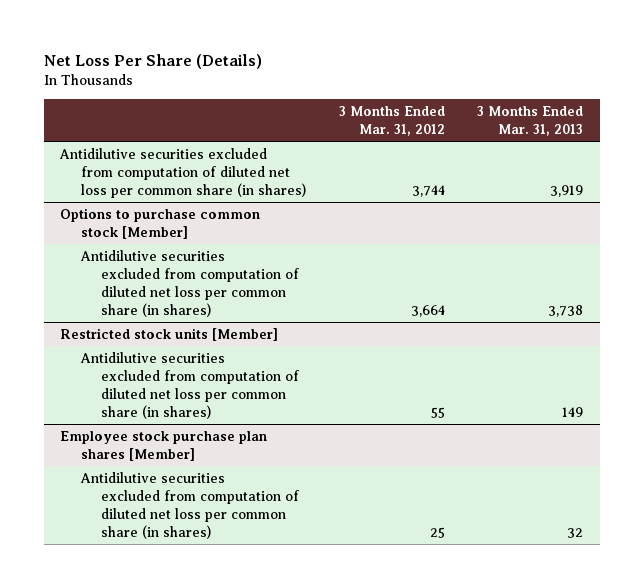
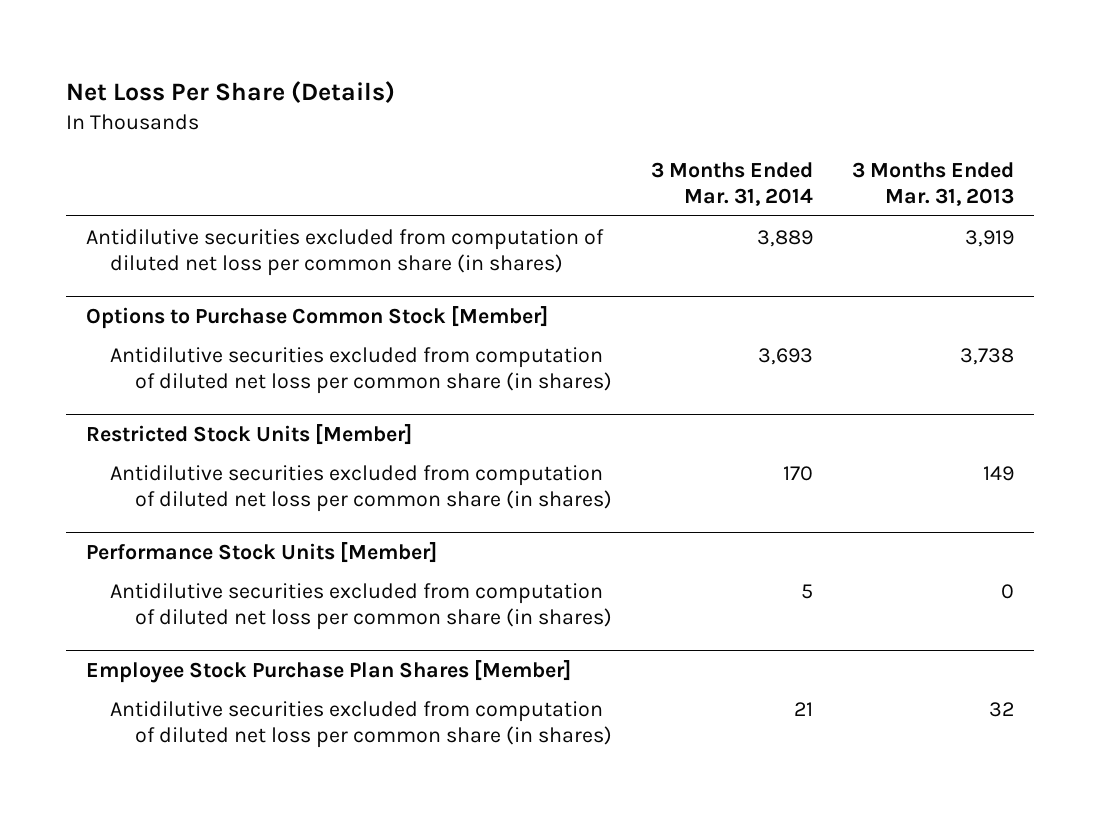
[338,105,445,136] 3 Months Ended Mar. 31, 2012 -> none
none -> [651,161,814,207] 3 Months Ended Mar. 31, 2014
[60,208,261,240] Options to purchase common stock [Member] -> [85,305,548,329] Options to Purchase Common Stock [Member]
[60,328,279,342] Restricted stock units [Member] -> [85,423,412,445] Restricted Stock Units [Member]
none -> [85,541,437,563] Performance Stock Units [Member]
none -> [110,582,613,630] Antidilutive securities excluded from computation of diluted net loss per common share (in shares)
[60,431,268,462] Employee stock purchase plan shares [Member] -> [85,659,571,683] Employee Stock Purchase Plan Shares [Member]

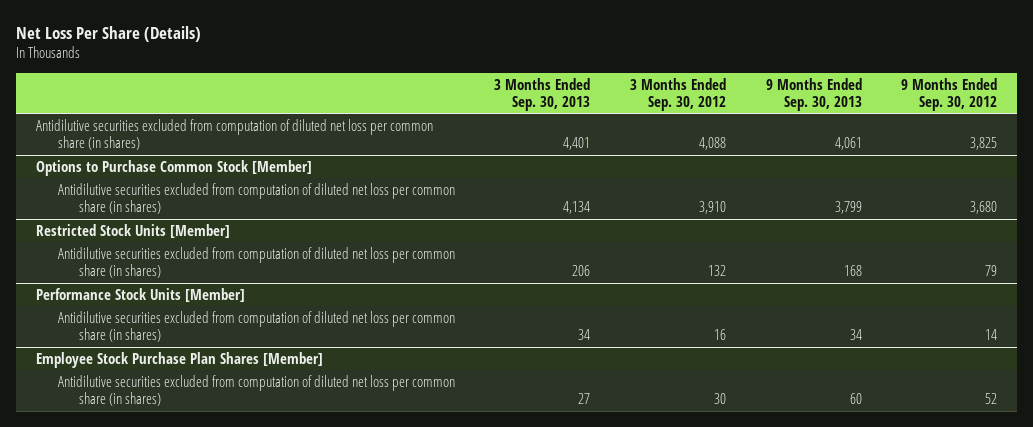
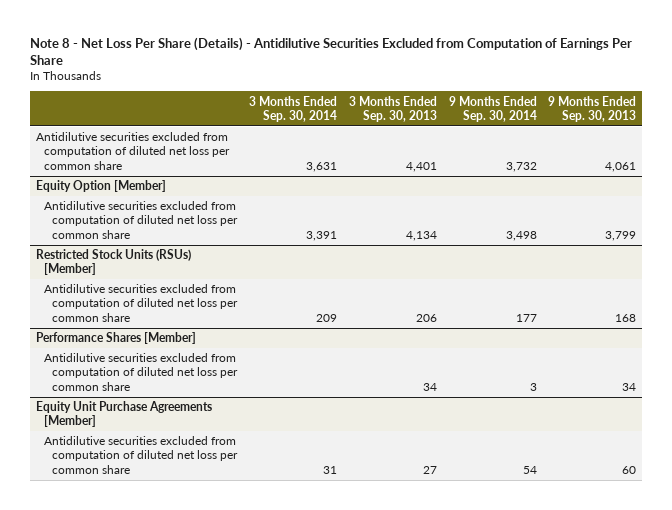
[16,25,202,42] Net Loss Per Share (Details) -> [30,36,633,66] Note 8 - Net Loss Per Share (Details) - Antidilutive Securities Excluded from Computation of Earnings Per Share
[630,77,727,112] 3 Months Ended Sep. 30, 2012 -> none
[901,77,998,112] 9 Months Ended Sep. 30, 2012 -> none
none -> [249,95,338,122] 3 Months Ended Sep. 30, 2014
none -> [448,95,537,122] 9 Months Ended Sep. 30, 2014
[35,159,312,176] Options to Purchase Common Stock [Member] -> none
[35,287,245,302] Performance Stock Units [Member] -> none
[35,351,323,368] Employee Stock Purchase Plan Shares [Member] -> none
[35,118,433,151] Antidilutive securities excluded from computation of diluted net loss per common share (in shares) -> [35,132,231,170] Antidilutive securities excluded from computation of diluted net loss per common share
none -> [35,180,166,193] Equity Option [Member]
[57,182,455,215] Antidilutive securities excluded from computation of diluted net loss per common share (in shares) -> [44,201,239,239] Antidilutive securities excluded from computation of diluted net loss per common share
[35,223,230,238] Restricted Stock Units [Member] -> [35,249,191,276] Restricted Stock Units (RSUs) [Member]
[57,246,455,279] Antidilutive securities excluded from computation of diluted net loss per common share (in shares) -> [44,284,239,322] Antidilutive securities excluded from computation of diluted net loss per common share
none -> [35,332,196,345] Performance Shares [Member]
[57,310,455,343] Antidilutive securities excluded from computation of diluted net loss per common share (in shares) -> [44,353,239,391] Antidilutive securities excluded from computation of diluted net loss per common share
none -> [35,401,212,428] Equity Unit Purchase Agreements [Member]
[57,374,455,407] Antidilutive securities excluded from computation of diluted net loss per common share (in shares) -> [44,436,239,474] Antidilutive securities excluded from computation of diluted net loss per common share

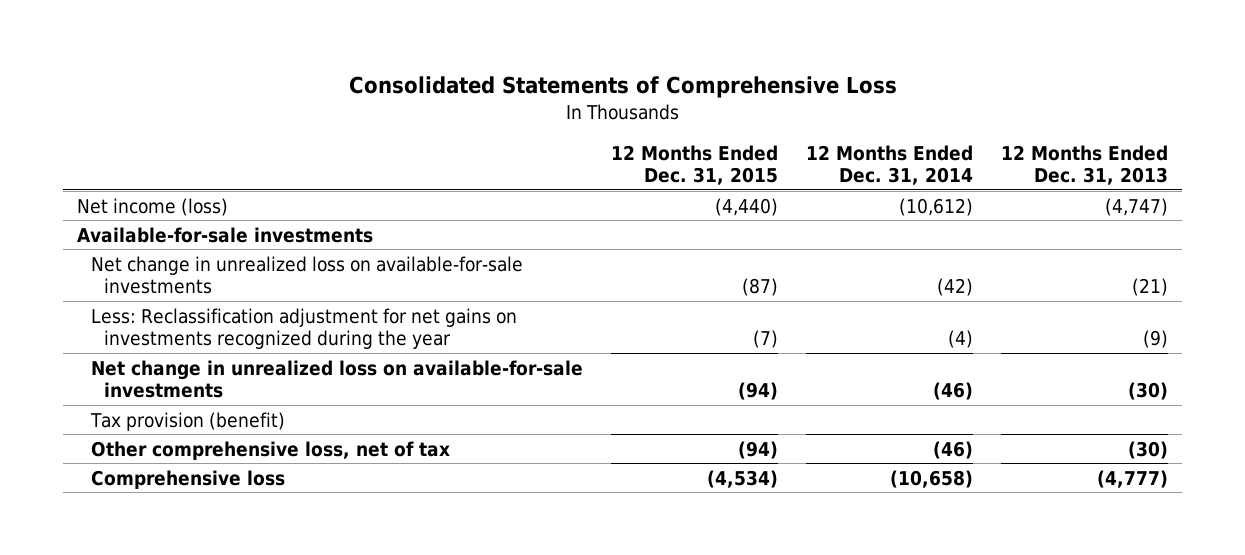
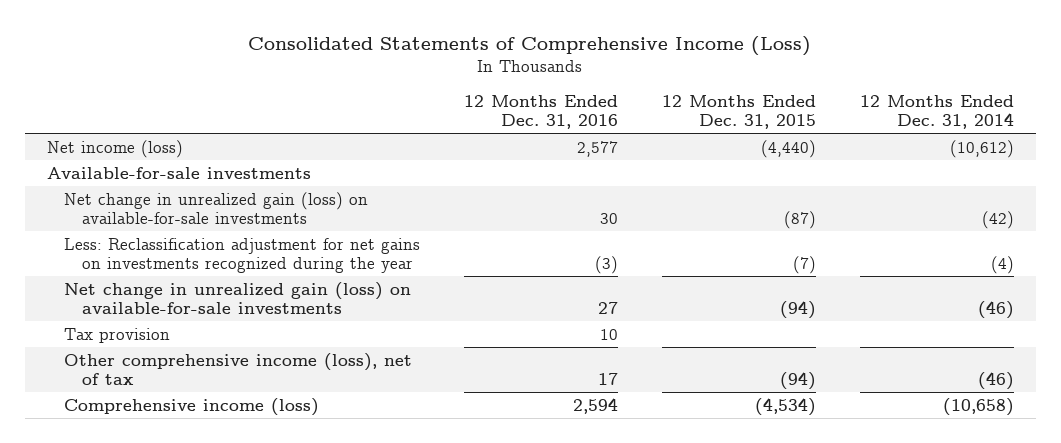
[348,75,897,98] Consolidated Statements of Comprehensive Loss -> [248,35,812,56] Consolidated Statements of Comprehensive Income (Loss)
[1001,144,1169,186] 12 Months Ended Dec. 31, 2013 -> none
none -> [464,94,619,129] 12 Months Ended Dec. 31, 2016
[90,255,523,295] Net change in unrealized loss on available-for-sale investments -> [64,191,369,224] Net change in unrealized gain (loss) on available-for-sale investments
[90,359,583,399] Net change in unrealized loss on available-for-sale investments -> [64,281,412,314] Net change in unrealized gain (loss) on available-for-sale investments
[89,411,285,431] Tax provision (benefit) -> [64,327,171,343] Tax provision
[90,440,450,460] Other comprehensive loss, net of tax -> [64,352,413,385] Other comprehensive income (loss), net of tax
[90,469,285,489] Comprehensive loss -> [64,397,320,416] Comprehensive income (loss)

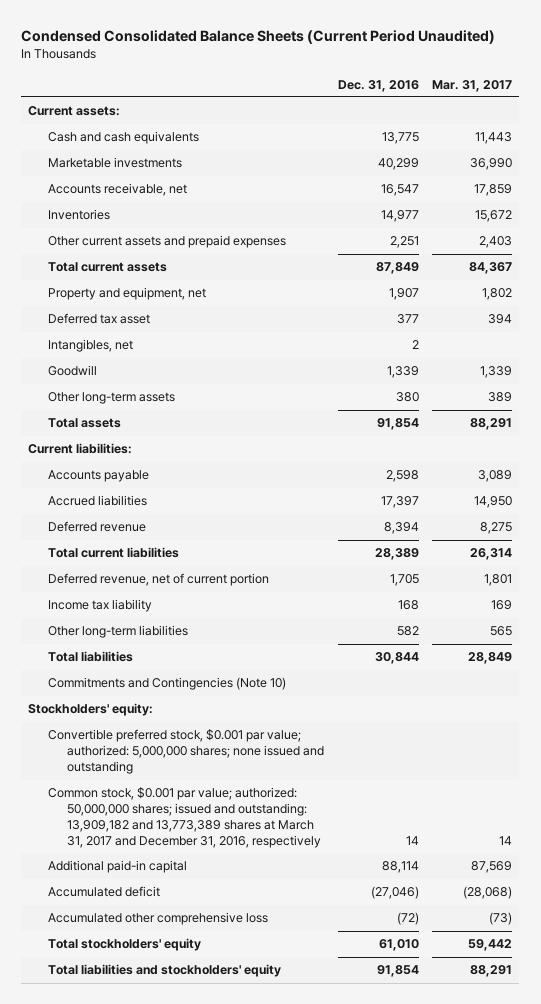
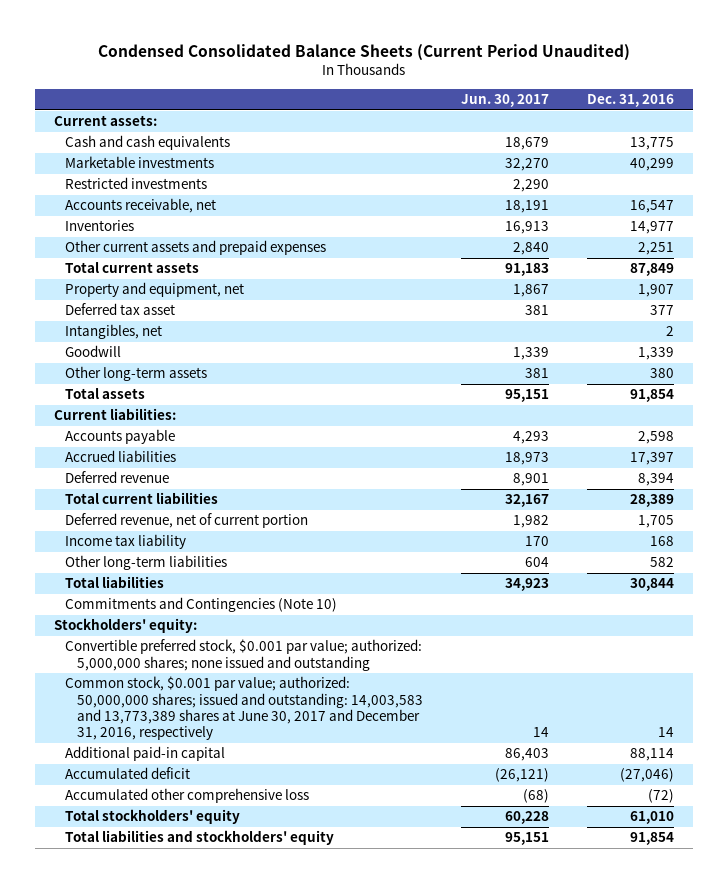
[432,79,513,92] Mar. 31, 2017 -> none
none -> [460,94,549,108] Jun. 30, 2017
none -> [65,177,208,190] Restricted investments
[47,787,322,848] Common stock, $0.001 par value; authorized: 50,000,000 shares; issued and outstanding: 13,909,182 and 13,773,389 shares at March 31, 2017 and December 31, 2016, respectively -> [65,676,423,741] Common stock, $0.001 par value; authorized: 50,000,000 shares; issued and outstanding: 14,003,583 and 13,773,389 shares at June 30, 2017 and December 31, 2016, respectively

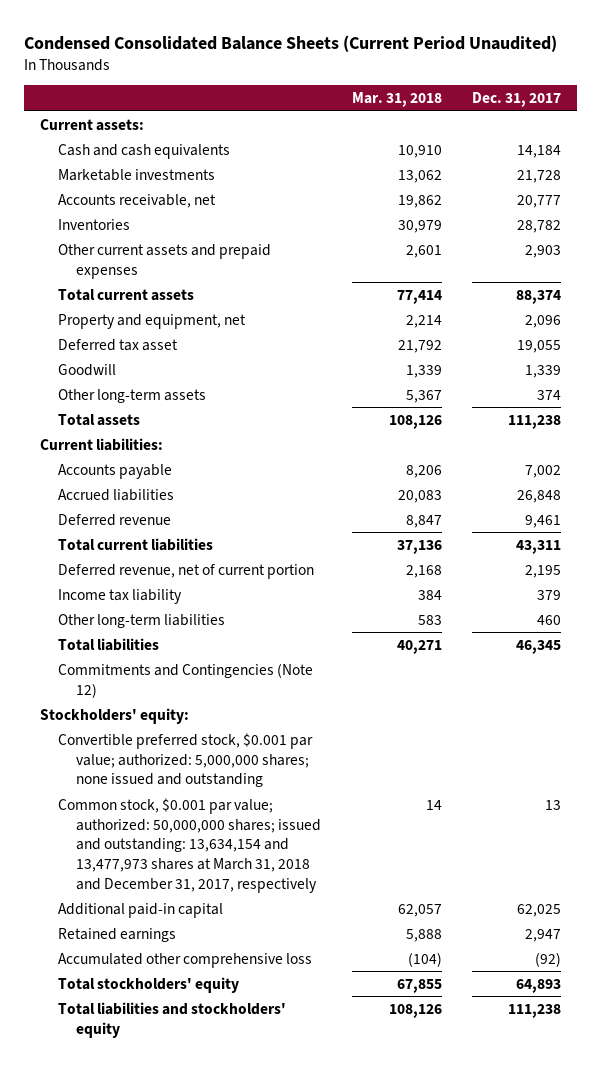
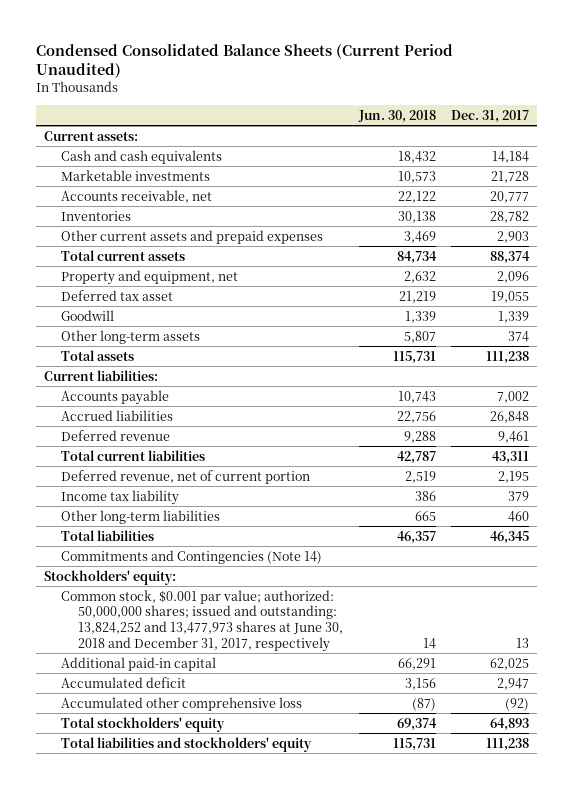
[351,92,442,108] Mar. 31, 2018 -> none
none -> [357,109,436,123] Jun. 30, 2018
[57,662,313,698] Commitments and Contingencies (Note 12) -> [60,549,322,564] Commitments and Contingencies (Note 14)
[57,732,313,788] Convertible preferred stock, $0.001 par value; authorized: 5,000,000 shares; none issued and outstanding -> none
[57,797,322,893] Common stock, $0.001 par value; authorized: 50,000,000 shares; issued and outstanding: 13,634,154 and 13,477,973 shares at March 31, 2018 and December 31, 2017, respectively -> [60,589,343,652] Common stock, $0.001 par value; authorized: 50,000,000 shares; issued and outstanding: 13,824,252 and 13,477,973 shares at June 30, 2018 and December 31, 2017, respectively
[57,927,176,942] Retained earnings -> [60,676,186,688] Accumulated deficit

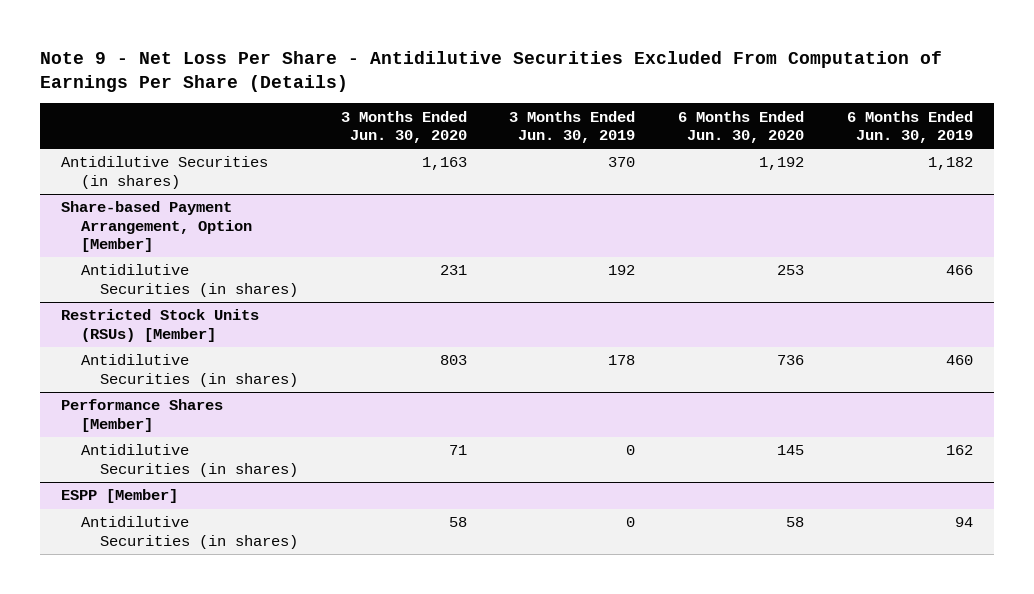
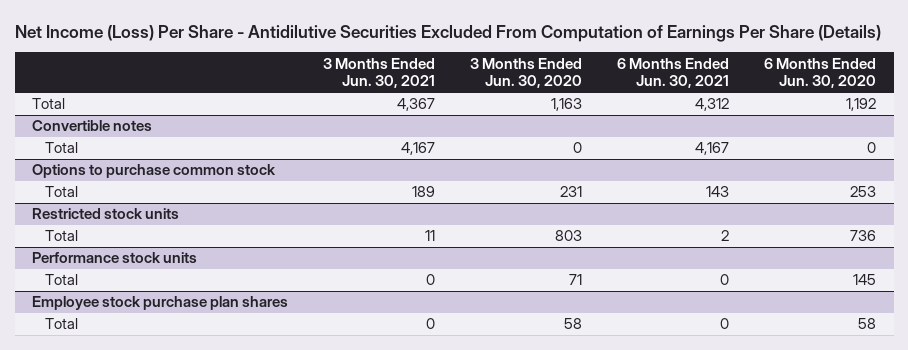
[39,50,942,92] Note 9 - Net Loss Per Share - Antidilutive Securities Excluded From Computation of Earnings Per Share (Details) -> [14,24,881,42] Net Income (Loss) Per Share - Antidilutive Securities Excluded From Computation of Earnings Per Share (Details)
[509,110,636,143] 3 Months Ended Jun. 30, 2019 -> none
[846,110,973,143] 6 Months Ended Jun. 30, 2019 -> none
none -> [323,57,436,89] 3 Months Ended Jun. 30, 2021
none -> [617,57,730,89] 6 Months Ended Jun. 30, 2021
[61,489,179,504] ESPP [Member] -> none
[61,156,269,189] Antidilutive Securities (in shares) -> [32,98,66,110] Total
none -> [32,120,153,132] Convertible notes
none -> [44,142,78,154] Total
[61,201,252,252] Share-based Payment Arrangement, Option [Member] -> [32,164,277,179] Options to purchase common stock
[80,264,299,297] Antidilutive Securities (in shares) -> [44,186,78,198] Total
[61,309,260,342] Restricted Stock Units (RSUs) [Member] -> [32,208,180,220] Restricted stock units
[80,354,299,387] Antidilutive Securities (in shares) -> [44,230,78,242] Total
[61,399,224,432] Performance Shares [Member] -> [32,252,198,264] Performance stock units
[80,444,299,477] Antidilutive Securities (in shares) -> [44,274,78,286] Total
none -> [32,296,289,311] Employee stock purchase plan shares
[80,516,299,549] Antidilutive Securities (in shares) -> [44,318,78,330] Total

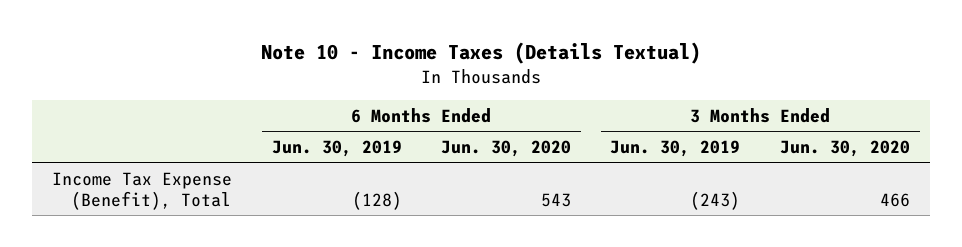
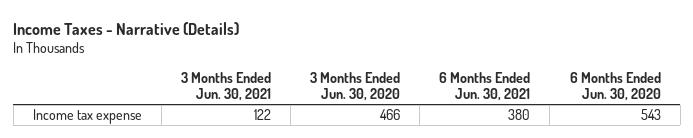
[261,42,702,65] Note 10 - Income Taxes (Details Textual) -> [13,21,240,35] Income Taxes - Narrative (Details)
[271,139,402,157] Jun. 30, 2019 -> none
[610,139,741,157] Jun. 30, 2019 -> none
none -> [180,71,271,102] 3 Months Ended Jun. 30, 2021
none -> [439,71,531,102] 6 Months Ended Jun. 30, 2021
[52,171,233,210] Income Tax Expense (Benefit), Total -> [32,109,142,125] Income tax expense

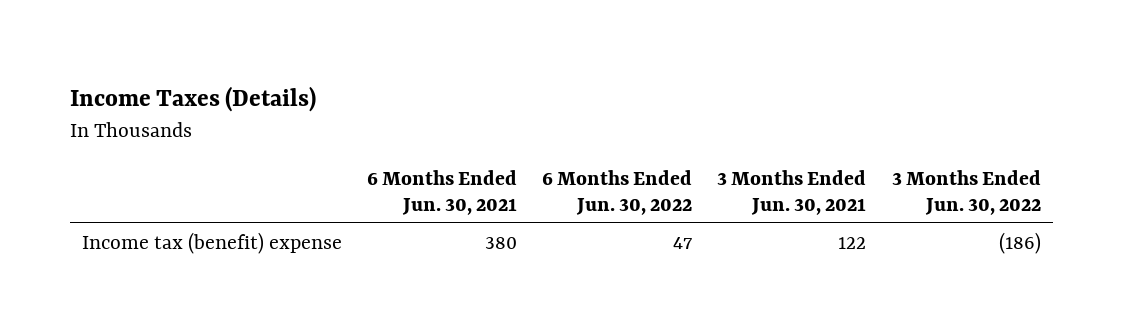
[13,21,240,35] Income Taxes - Narrative (Details) -> [69,85,316,112] Income Taxes (Details)
[310,71,401,102] 3 Months Ended Jun. 30, 2020 -> none
[569,71,661,102] 6 Months Ended Jun. 30, 2020 -> none
none -> [542,169,693,216] 6 Months Ended Jun. 30, 2022
none -> [891,169,1041,216] 3 Months Ended Jun. 30, 2022
[32,109,142,125] Income tax expense -> [82,231,343,254] Income tax (benefit) expense

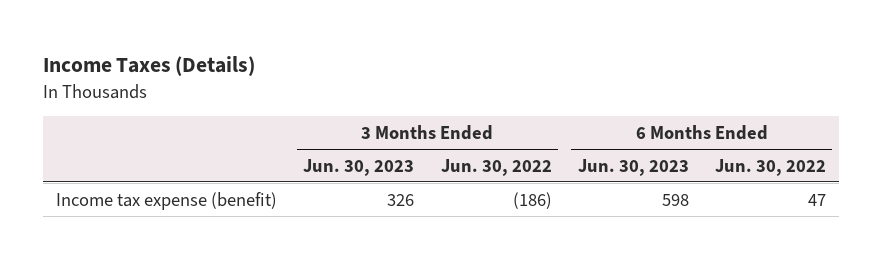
[367,169,518,216] 6 Months Ended Jun. 30, 2021 -> none
[717,169,867,216] 3 Months Ended Jun. 30, 2021 -> none
none -> [303,158,415,176] Jun. 30, 2023
none -> [577,158,689,176] Jun. 30, 2023
[82,231,343,254] Income tax (benefit) expense -> [56,191,278,210] Income tax expense (benefit)

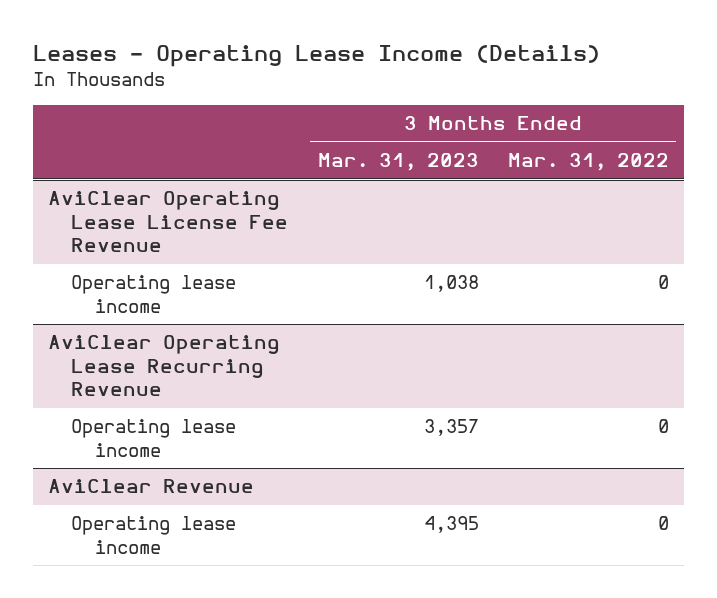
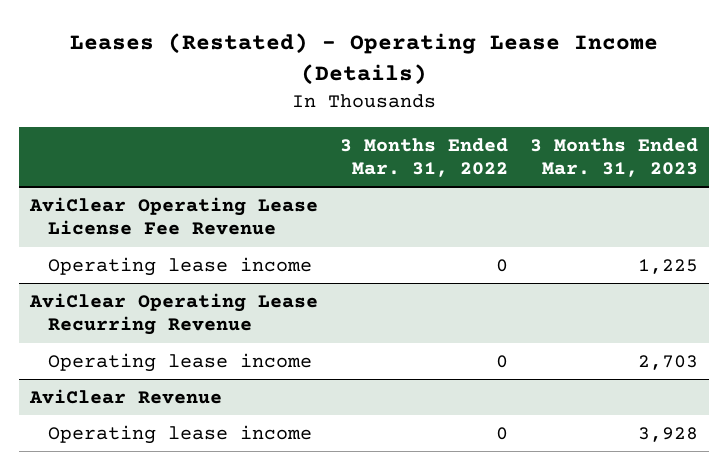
[32,45,600,68] Leases - Operating Lease Income (Details) -> [69,33,658,86] Leases (Restated) - Operating Lease Income (Details)
[423,275,479,293] 1,038 -> [637,258,698,274] 1,225
[423,419,479,437] 3,357 -> [637,354,698,370] 2,703
[423,516,479,534] 4,395 -> [637,426,698,442] 3,928

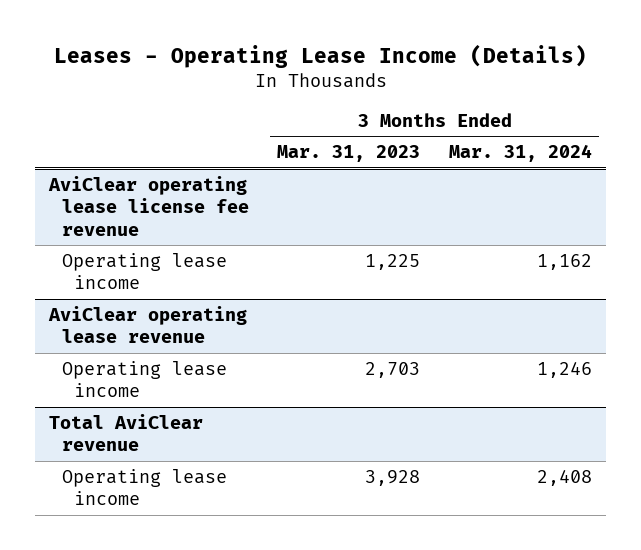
[69,33,658,86] Leases (Restated) - Operating Lease Income (Details) -> [53,43,587,68] Leases - Operating Lease Income (Details)
[339,137,508,177] 3 Months Ended Mar. 31, 2022 -> none
none -> [449,144,593,163] Mar. 31, 2024
[28,196,318,236] AviClear Operating Lease License Fee Revenue -> [48,176,249,236] AviClear operating lease license fee revenue
[28,292,318,336] AviClear Operating Lease Recurring Revenue -> [48,306,248,344] AviClear operating lease revenue
[28,388,222,404] AviClear Revenue -> [49,414,204,452] Total AviClear revenue

